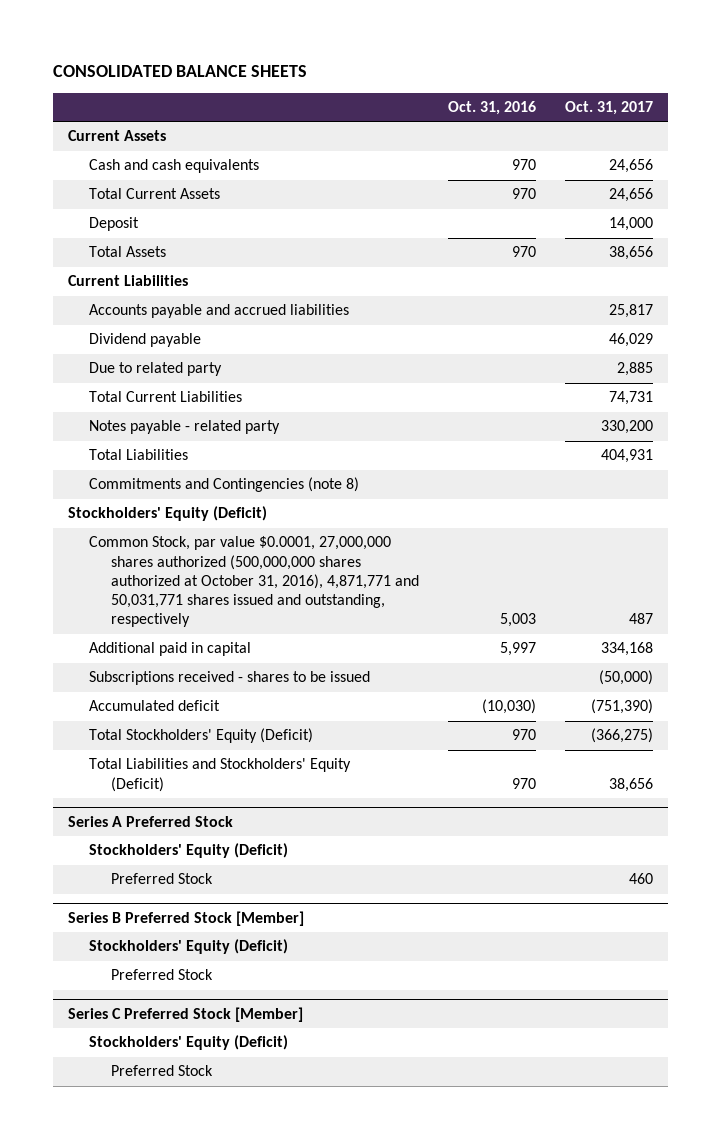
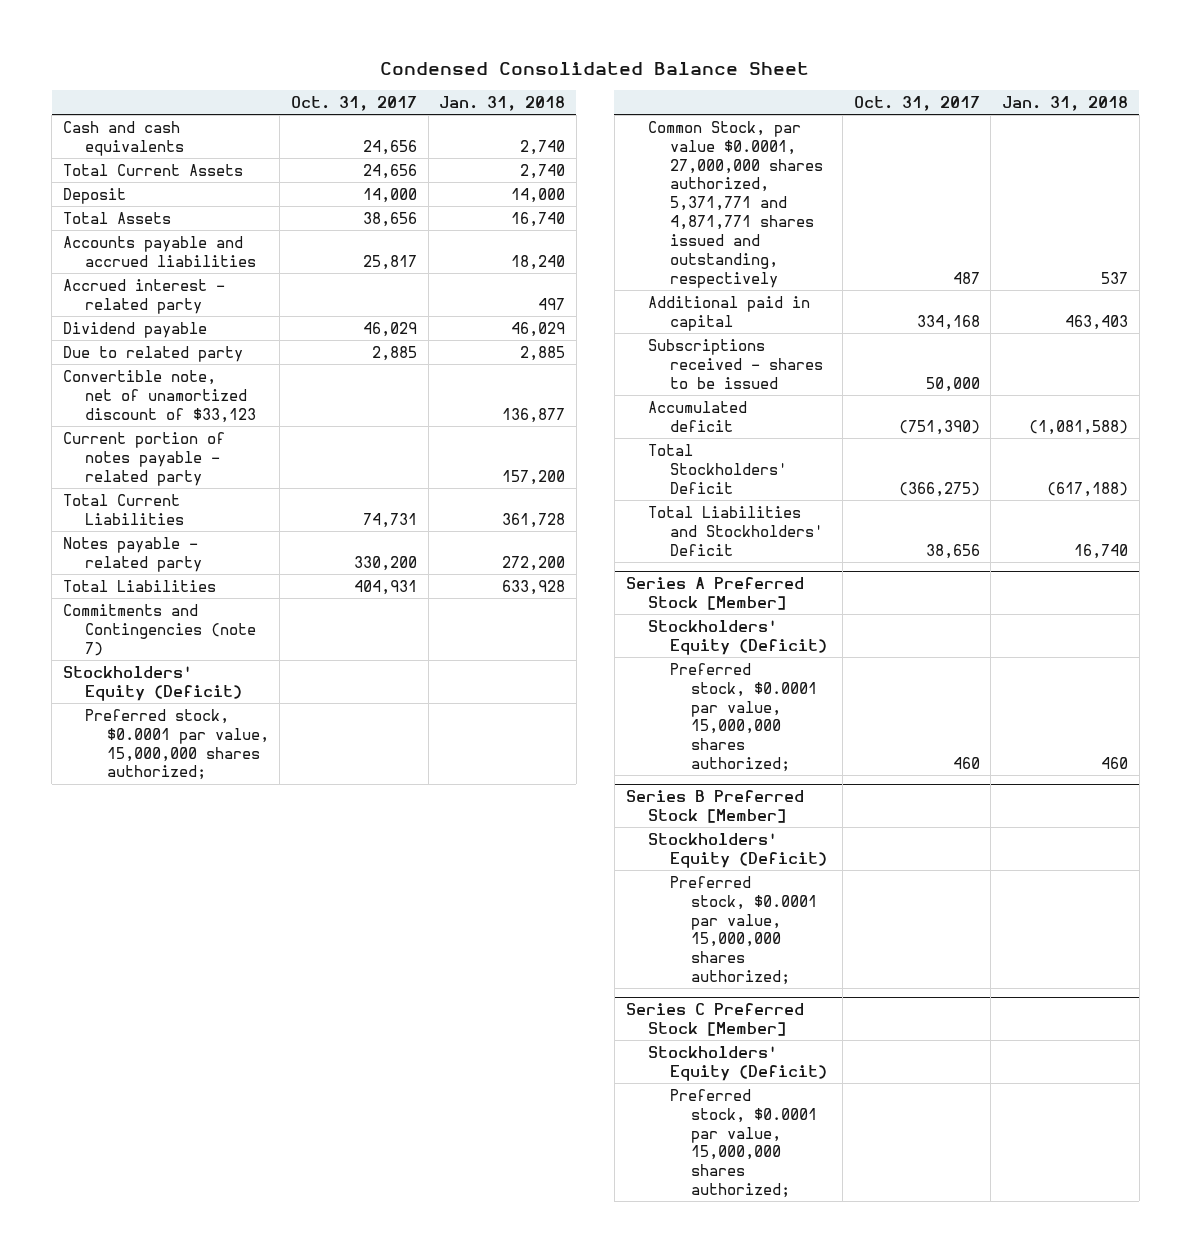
[52,65,307,78] CONSOLIDATED BALANCE SHEETS -> [380,62,810,76] Condensed Consolidated Balance Sheet
[448,101,537,116] Oct. 31, 2016 -> none
none -> [439,95,566,111] Jan. 31, 2018
[67,130,166,142] Current Assets -> none
[67,275,188,287] Current Liabilities -> none
none -> [62,278,225,314] Accrued interest - related party
none -> [62,369,256,423] Convertible note, net of unamortized discount of $33,123
none -> [62,431,225,486] Current portion of notes payable - related party
[89,477,360,493] Commitments and Contingencies (note 8) -> [62,603,256,656] Commitments and Contingencies (note 7)
none -> [84,708,269,781] Preferred stock, $0.0001 par value, 15,000,000 shares authorized;
[89,536,419,628] Common Stock, par value $0.0001, 27,000,000 shares authorized (500,000,000 shares authorized at October 31, 2016), 4,871,771 and 50,031,771 shares issued and outstanding, respectively -> [647,120,823,289] Common Stock, par value $0.0001, 27,000,000 shares authorized, 5,371,771 and 4,871,771 shares issued and outstanding, respectively
[599,670,654,686] (50,000) -> [925,376,980,392] 50,000
[89,728,314,744] Total Stockholders' Equity (Deficit) -> [647,443,787,494] Total Stockholders' Deficit
[89,758,352,792] Total Liabilities and Stockholders' Equity (Deficit) -> [647,505,823,556] Total Liabilities and Stockholders' Deficit
[67,815,233,827] Series A Preferred Stock -> [625,577,804,611] Series A Preferred Stock [Member]
[110,873,213,885] Preferred Stock -> [669,662,818,773] Preferred stock, $0.0001 par value, 15,000,000 shares authorized;
[110,969,213,981] Preferred Stock -> [669,875,818,986] Preferred stock, $0.0001 par value, 15,000,000 shares authorized;
[110,1065,213,1077] Preferred Stock -> [669,1088,818,1199] Preferred stock, $0.0001 par value, 15,000,000 shares authorized;

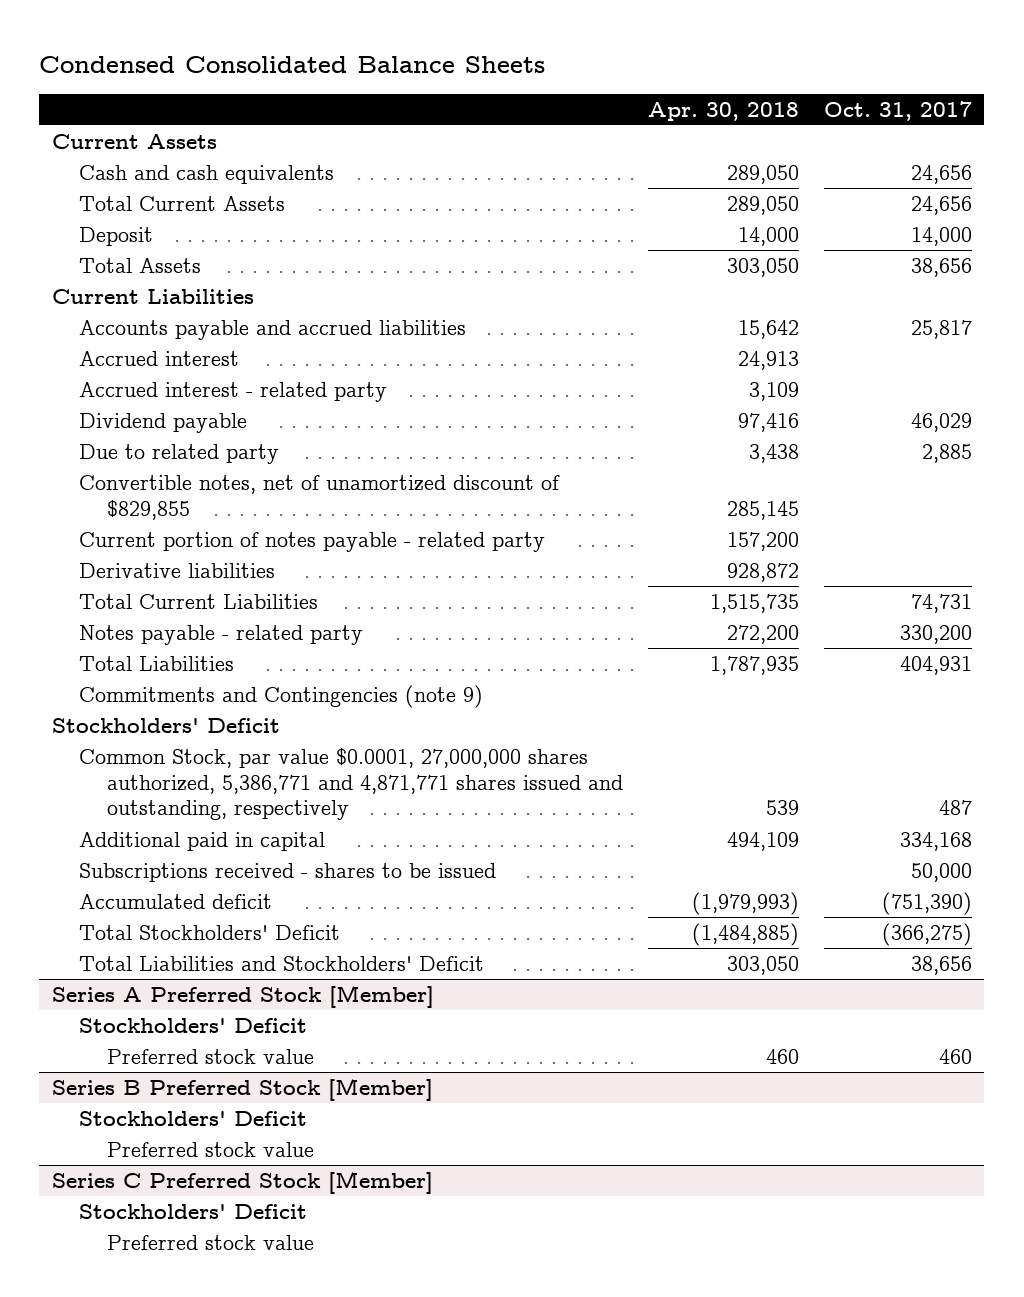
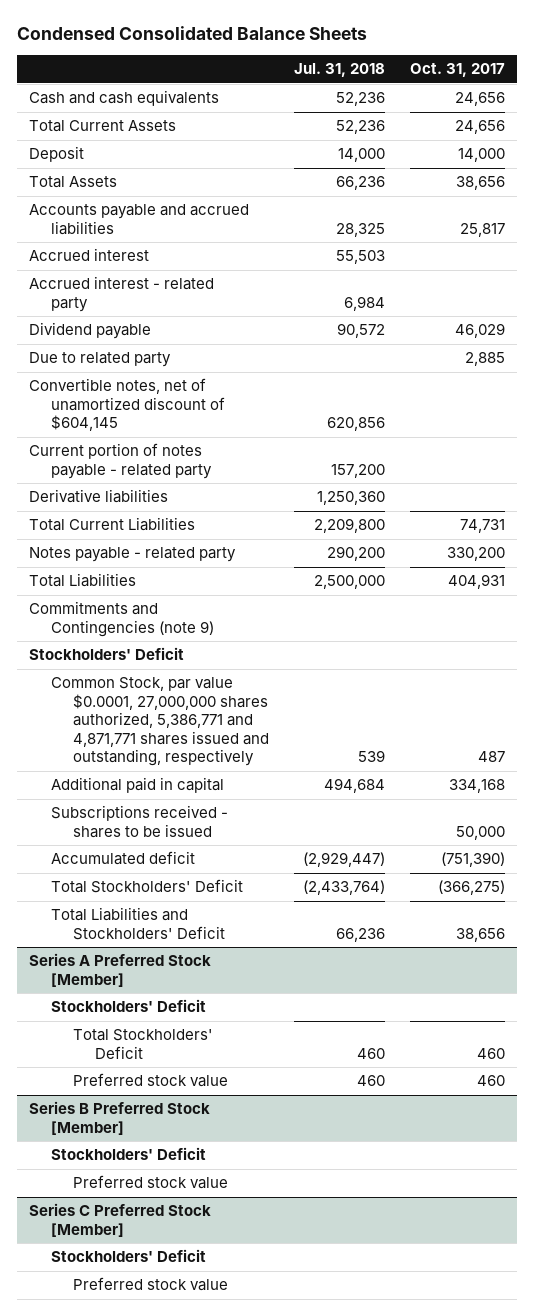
[647,101,799,121] Apr. 30, 2018 -> none
none -> [293,63,385,78] Jul. 31, 2018
[51,133,217,149] Current Assets -> none
[51,288,254,304] Current Liabilities -> none
[79,474,561,520] Convertible notes, net of unamortized discount of $829,855 -> [29,378,226,432] Convertible notes, net of unamortized discount of $604,145
none -> [73,1029,214,1059] Total Stockholders' Deficit

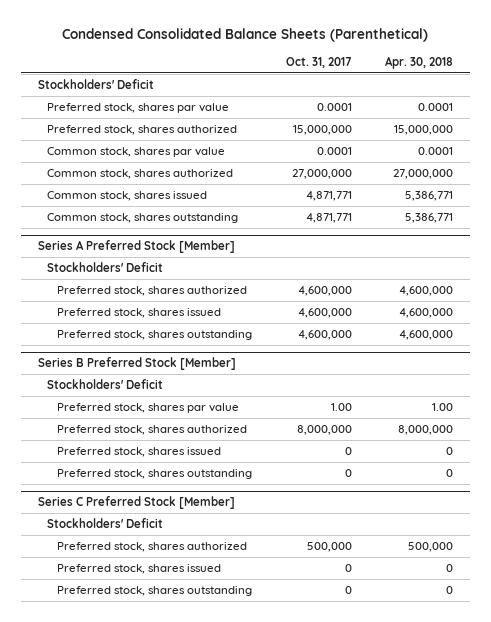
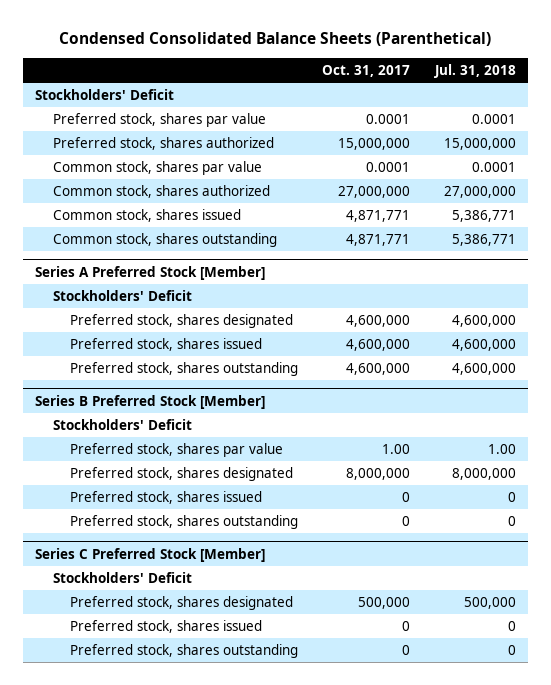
[385,55,454,69] Apr. 30, 2018 -> none
none -> [433,63,516,78] Jul. 31, 2018
[56,286,247,297] Preferred stock, shares authorized -> [70,314,294,329] Preferred stock, shares designated
[56,425,247,436] Preferred stock, shares authorized -> [70,467,294,482] Preferred stock, shares designated
[56,542,247,553] Preferred stock, shares authorized -> [70,596,294,611] Preferred stock, shares designated

